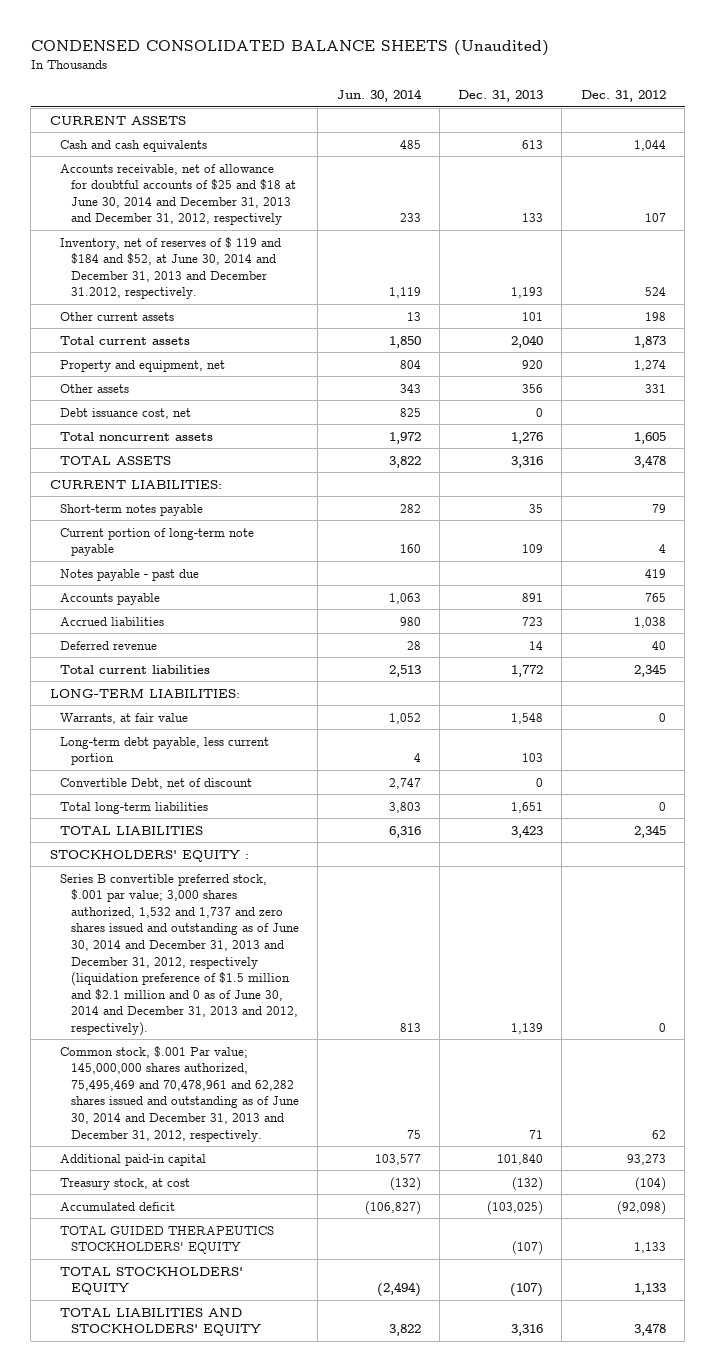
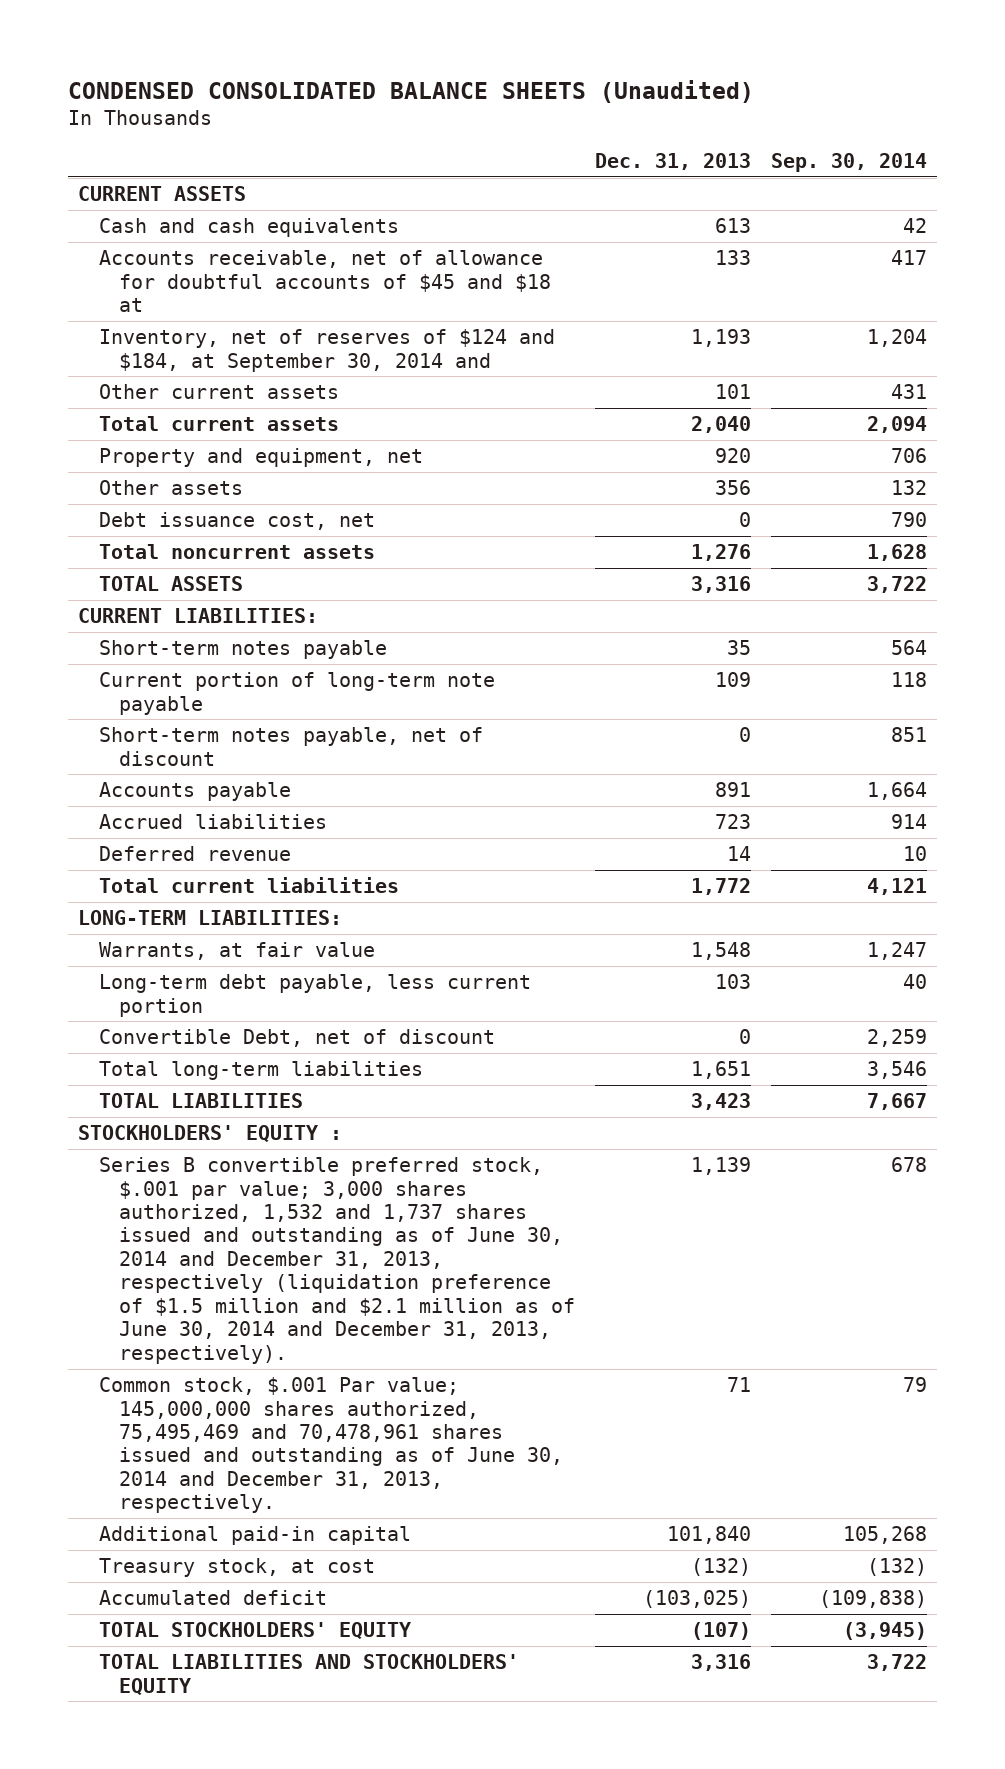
[336,89,422,103] Jun. 30, 2014 -> none
[580,90,666,103] Dec. 31, 2012 -> none
none -> [770,152,927,172] Sep. 30, 2014
[60,163,297,226] Accounts receivable, net of allowance for doubtful accounts of $25 and $18 at June 30, 2014 and December 31, 2013 and December 31, 2012, respectively -> [98,250,552,312] Accounts receivable, net of allowance for doubtful accounts of $45 and $18 at
[60,236,282,300] Inventory, net of reserves of $ 119 and $184 and $52, at June 30, 2014 and December 31, 2013 and December 31.2012, respectively. -> [98,329,555,372] Inventory, net of reserves of $124 and $184, at September 30, 2014 and
[60,568,200,581] Notes payable - past due -> none
none -> [98,727,483,766] Short-term notes payable, net of discount
[60,873,300,1036] Series B convertible preferred stock, $.001 par value; 3,000 shares authorized, 1,532 and 1,737 and zero shares issued and outstanding as of June 30, 2014 and December 31, 2013 and December 31, 2012, respectively (liquidation preference of $1.5 million and $2.1 million and 0 as of June 30, 2014 and December 31, 2013 and 2012, respectively). -> [98,1157,576,1364] Series B convertible preferred stock, $.001 par value; 3,000 shares authorized, 1,532 and 1,737 shares issued and outstanding as of June 30, 2014 and December 31, 2013, respectively (liquidation preference of $1.5 million and $2.1 million as of June 30, 2014 and December 31, 2013, respectively).
[60,1045,300,1142] Common stock, $.001 Par value; 145,000,000 shares authorized, 75,495,469 and 70,478,961 and 62,282 shares issued and outstanding as of June 30, 2014 and December 31, 2013 and December 31, 2012, respectively. -> [98,1377,564,1514] Common stock, $.001 Par value; 145,000,000 shares authorized, 75,495,469 and 70,478,961 shares issued and outstanding as of June 30, 2014 and December 31, 2013, respectively.
[60,1225,275,1255] TOTAL GUIDED THERAPEUTICS STOCKHOLDERS' EQUITY -> none

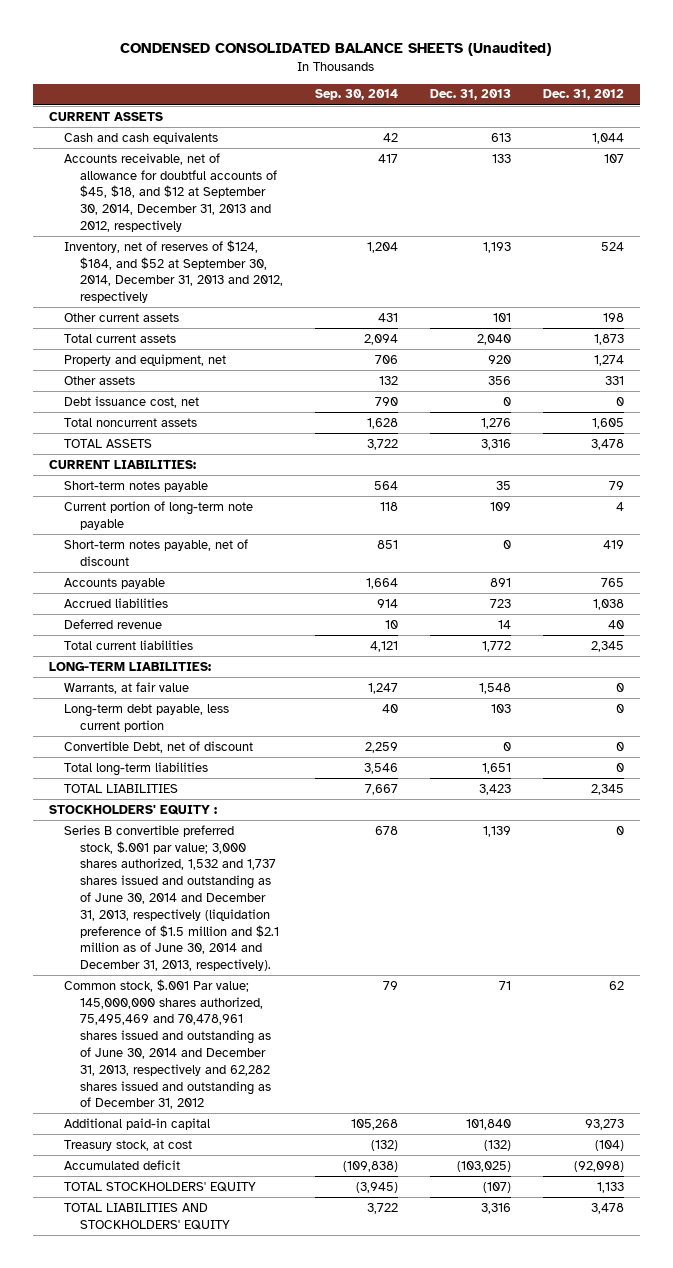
none -> [542,89,624,101] Dec. 31, 2012
[98,250,552,312] Accounts receivable, net of allowance for doubtful accounts of $45 and $18 at -> [64,152,277,232] Accounts receivable, net of allowance for doubtful accounts of $45, $18, and $12 at September 30, 2014, December 31, 2013 and 2012, respectively
[98,329,555,372] Inventory, net of reserves of $124 and $184, at September 30, 2014 and -> [64,239,283,304] Inventory, net of reserves of $124, $184, and $52 at September 30, 2014, December 31, 2013 and 2012, respectively
[98,1377,564,1514] Common stock, $.001 Par value; 145,000,000 shares authorized, 75,495,469 and 70,478,961 shares issued and outstanding as of June 30, 2014 and December 31, 2013, respectively. -> [64,978,271,1110] Common stock, $.001 Par value; 145,000,000 shares authorized, 75,495,469 and 70,478,961 shares issued and outstanding as of June 30, 2014 and December 31, 2013, respectively and 62,282 shares issued and outstanding as of December 31, 2012

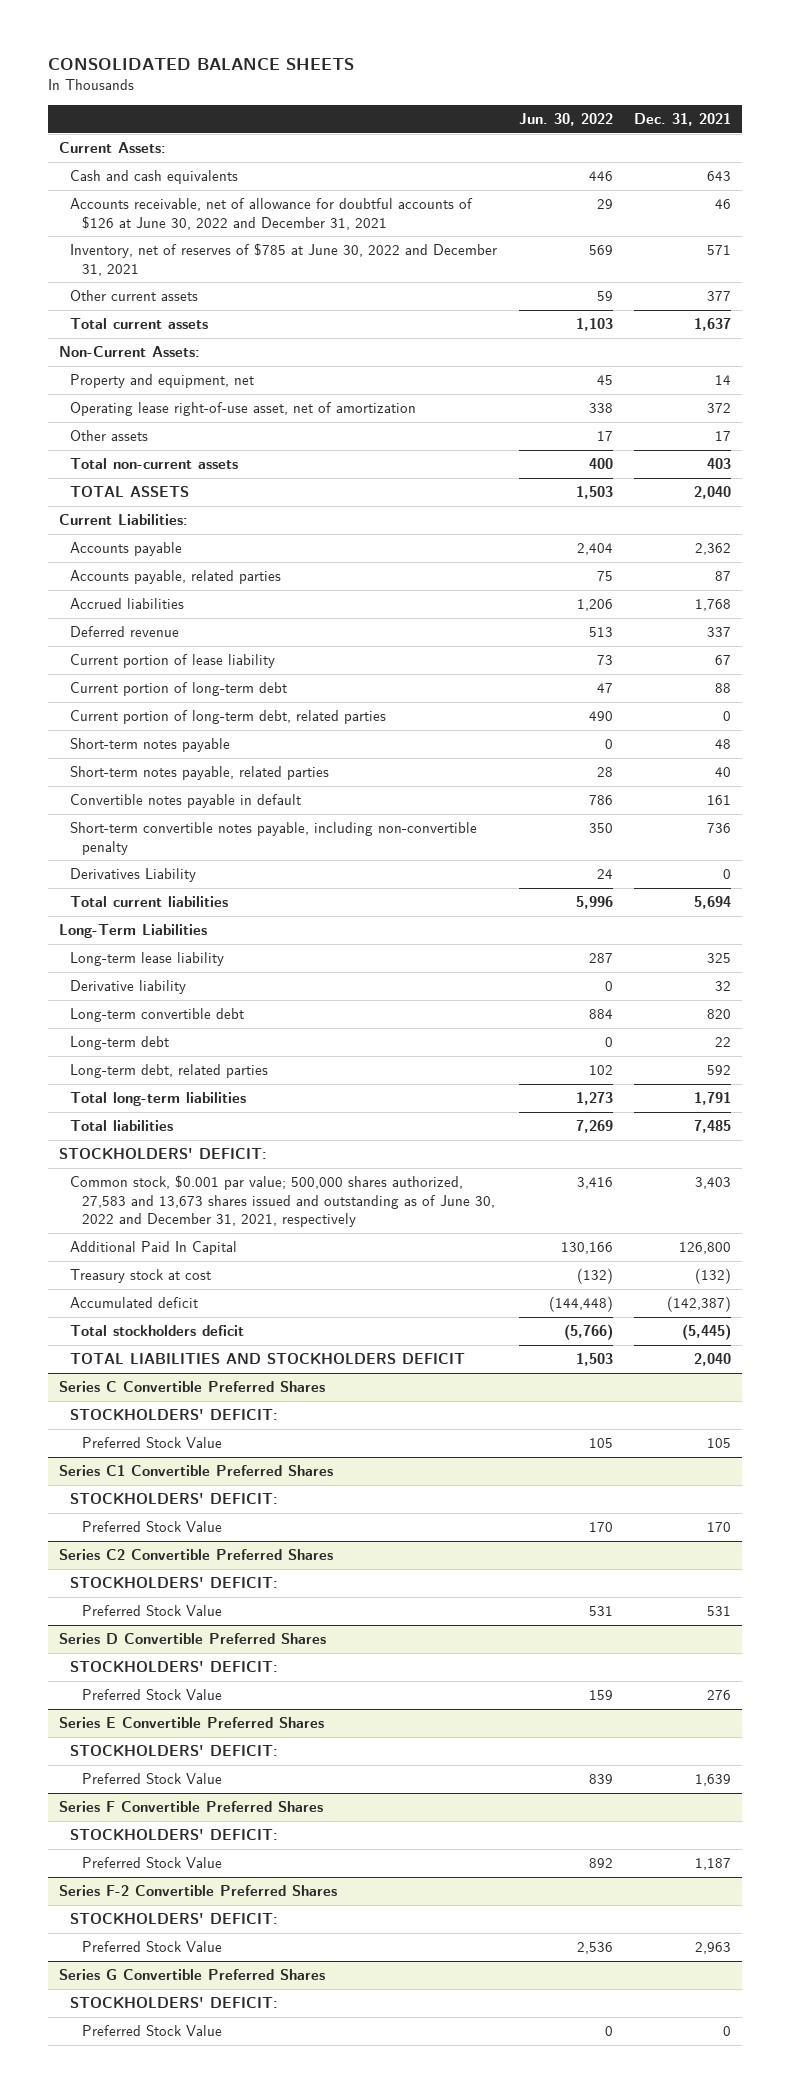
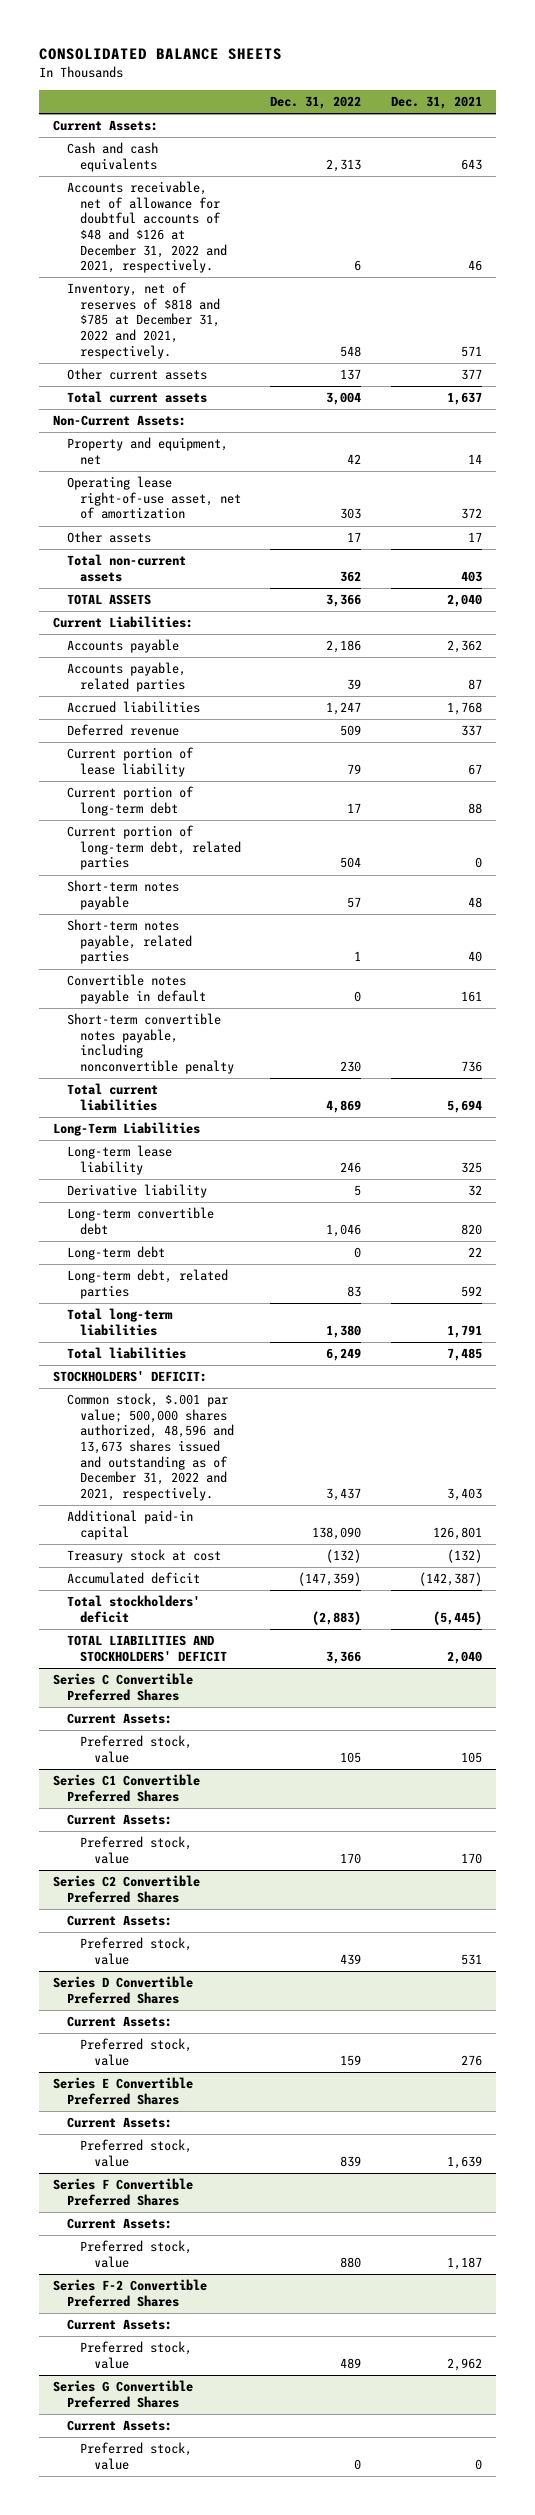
[518,112,613,126] Jun. 30, 2022 -> none
none -> [270,96,362,110] Dec. 31, 2022
[70,198,474,230] Accounts receivable, net of allowance for doubtful accounts of $126 at June 30, 2022 and December 31, 2021 -> [66,181,228,274] Accounts receivable, net of allowance for doubtful accounts of $48 and $126 at December 31, 2022 and 2021, respectively.
[70,243,498,276] Inventory, net of reserves of $785 at June 30, 2022 and December 31, 2021 -> [66,282,221,359] Inventory, net of reserves of $818 and $785 at December 31, 2022 and 2021, respectively.
[70,868,197,883] Derivatives Liability -> none
[70,822,478,855] Short-term convertible notes payable, including non-convertible penalty -> [66,1013,235,1075] Short-term convertible notes payable, including nonconvertible penalty
[70,1175,495,1228] Common stock, $0.001 par value; 500,000 shares authorized, 27,583 and 13,673 shares issued and outstanding as of June 30, 2022 and December 31, 2021, respectively -> [66,1393,235,1501] Common stock, $.001 par value; 500,000 shares authorized, 48,596 and 13,673 shares issued and outstanding as of December 31, 2022 and 2021, respectively.
[70,1241,238,1256] Additional Paid In Capital -> [66,1510,193,1540] Additional paid-in capital
[679,1242,732,1255] 126,800 -> [432,1526,482,1540] 126,801
[70,1325,245,1337] Total stockholders deficit -> [66,1595,200,1623] Total stockholders' deficit
[70,1353,466,1365] TOTAL LIABILITIES AND STOCKHOLDERS DEFICIT -> [66,1635,228,1662] TOTAL LIABILITIES AND STOCKHOLDERS' DEFICIT
[70,1409,279,1421] STOCKHOLDERS' DEFICIT: -> none
none -> [66,1713,172,1725] Current Assets:
[81,1437,222,1449] Preferred Stock Value -> [80,1735,193,1763] Preferred stock, value
[70,1493,279,1505] STOCKHOLDERS' DEFICIT: -> none
none -> [66,1814,172,1826] Current Assets:
[81,1521,222,1533] Preferred Stock Value -> [80,1836,193,1864] Preferred stock, value
[70,1577,279,1589] STOCKHOLDERS' DEFICIT: -> none
none -> [66,1915,172,1927] Current Assets:
[81,1605,222,1617] Preferred Stock Value -> [80,1937,193,1965] Preferred stock, value
[70,1661,279,1673] STOCKHOLDERS' DEFICIT: -> none
none -> [66,2016,172,2028] Current Assets:
[81,1689,222,1701] Preferred Stock Value -> [80,2038,193,2066] Preferred stock, value
[70,1745,279,1757] STOCKHOLDERS' DEFICIT: -> none
none -> [66,2117,172,2129] Current Assets:
[81,1773,222,1785] Preferred Stock Value -> [80,2139,193,2167] Preferred stock, value
[70,1829,279,1841] STOCKHOLDERS' DEFICIT: -> none
none -> [66,2218,172,2230] Current Assets:
[81,1857,222,1869] Preferred Stock Value -> [80,2240,193,2268] Preferred stock, value
[70,1913,279,1925] STOCKHOLDERS' DEFICIT: -> none
none -> [66,2319,172,2331] Current Assets:
[81,1941,222,1953] Preferred Stock Value -> [80,2341,193,2369] Preferred stock, value
[695,1942,732,1955] 2,963 -> [446,2357,482,2371] 2,962
[70,1997,279,2009] STOCKHOLDERS' DEFICIT: -> none
none -> [66,2420,172,2432] Current Assets:
[81,2025,222,2037] Preferred Stock Value -> [80,2442,193,2470] Preferred stock, value

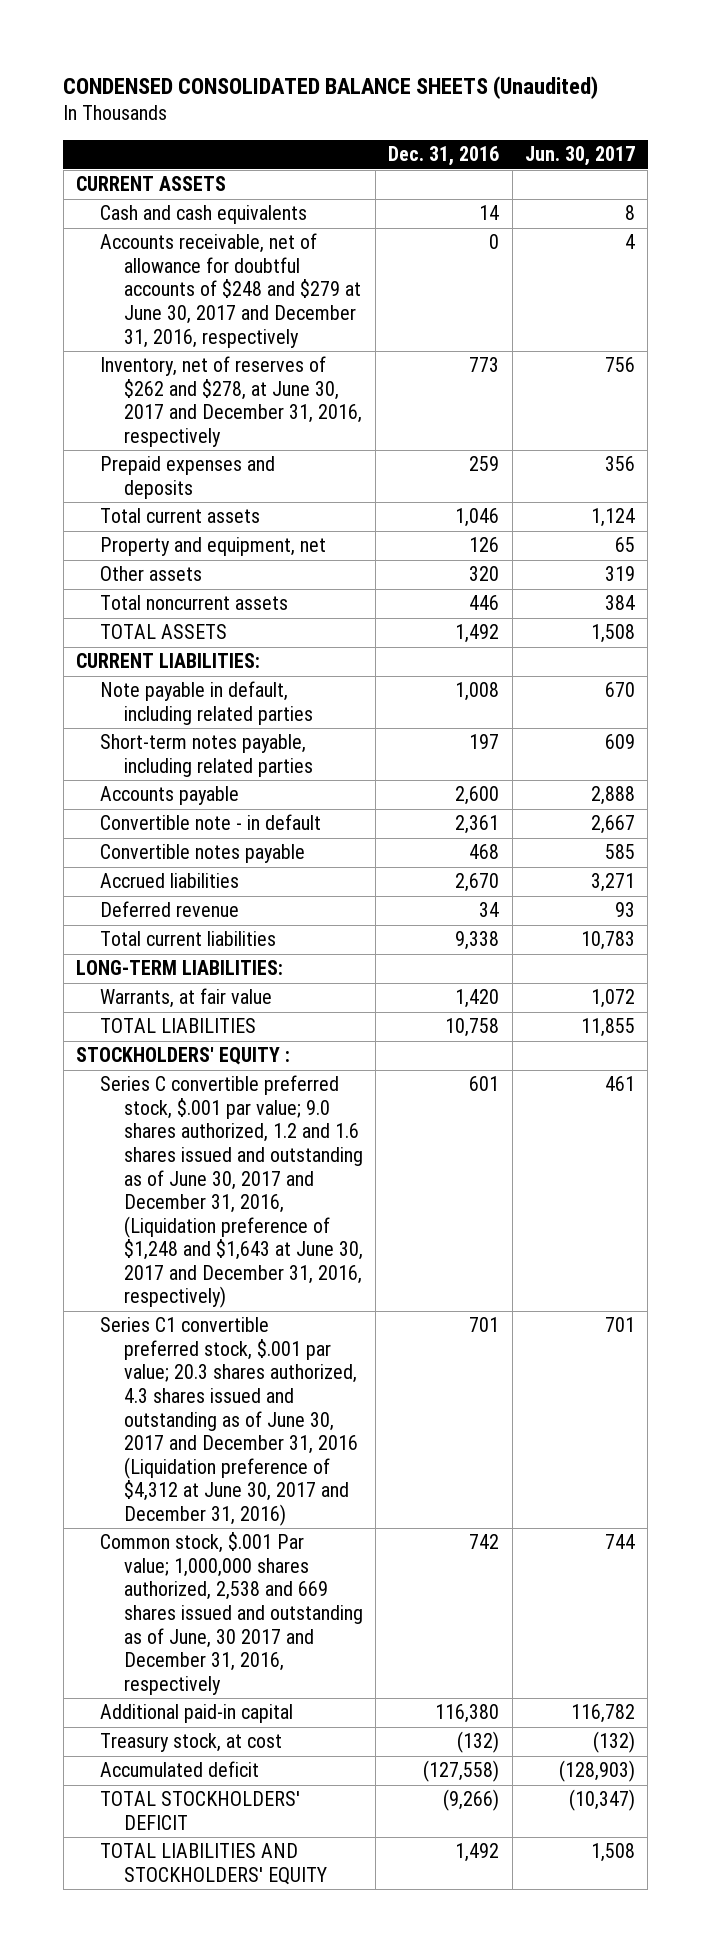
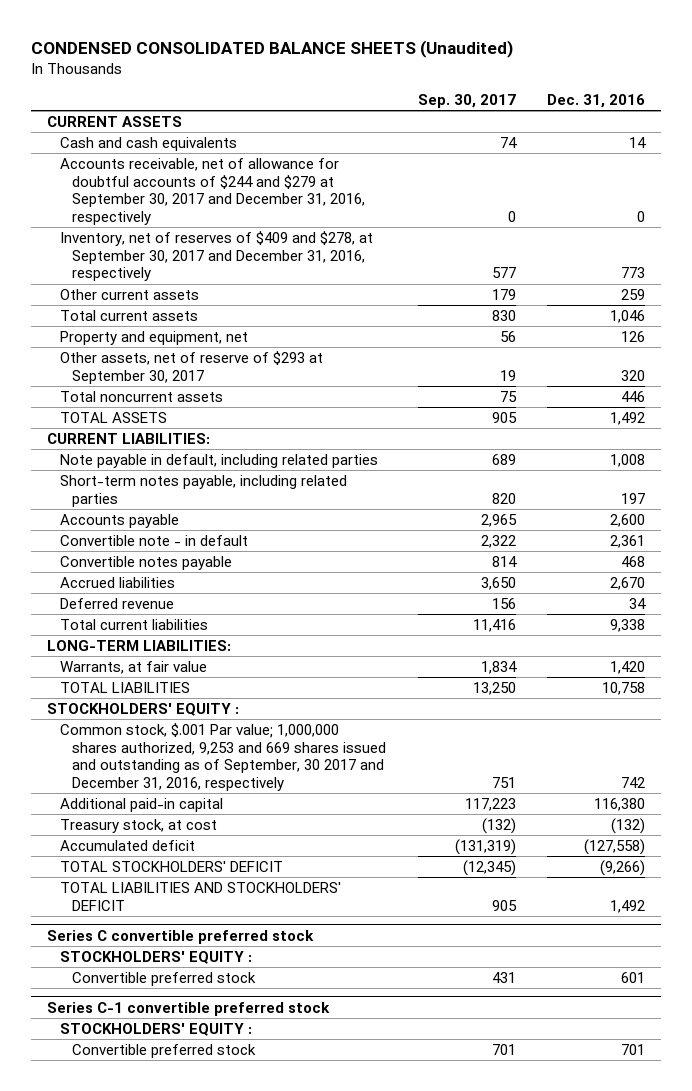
[524,146,635,167] Jun. 30, 2017 -> none
none -> [417,93,516,108] Sep. 30, 2017
[99,233,361,348] Accounts receivable, net of allowance for doubtful accounts of $248 and $279 at June 30, 2017 and December 31, 2016, respectively -> [59,157,366,225] Accounts receivable, net of allowance for doubtful accounts of $244 and $279 at September 30, 2017 and December 31, 2016, respectively
[99,356,362,447] Inventory, net of reserves of $262 and $278, at June 30, 2017 and December 31, 2016, respectively -> [59,230,373,282] Inventory, net of reserves of $409 and $278, at September 30, 2017 and December 31, 2016, respectively
[99,456,275,499] Prepaid expenses and deposits -> [59,288,199,300] Other current assets
[99,566,202,582] Other assets -> none
none -> [59,350,323,384] Other assets, net of reserve of $293 at September 30, 2017
[99,1075,363,1309] Series C convertible preferred stock, $.001 par value; 9.0 shares authorized, 1.2 and 1.6 shares issued and outstanding as of June 30, 2017 and December 31, 2016, (Liquidation preference of $1,248 and $1,643 at June 30, 2017 and December 31, 2016, respectively) -> none
[99,1317,358,1526] Series C1 convertible preferred stock, $.001 par value; 20.3 shares authorized, 4.3 shares issued and outstanding as of June 30, 2017 and December 31, 2016 (Liquidation preference of $4,312 at June 30, 2017 and December 31, 2016) -> none
[99,1532,363,1695] Common stock, $.001 Par value; 1,000,000 shares authorized, 2,538 and 669 shares issued and outstanding as of June, 30 2017 and December 31, 2016, respectively -> [59,722,387,791] Common stock, $.001 Par value; 1,000,000 shares authorized, 9,253 and 669 shares issued and outstanding as of September, 30 2017 and December 31, 2016, respectively
[99,1843,327,1885] TOTAL LIABILITIES AND STOCKHOLDERS' EQUITY -> [59,881,341,911] TOTAL LIABILITIES AND STOCKHOLDERS' DEFICIT
none -> [46,929,314,944] Series C convertible preferred stock
none -> [59,950,252,964] STOCKHOLDERS' EQUITY :
none -> [72,971,257,986] Convertible preferred stock
none -> [46,1001,330,1016] Series C-1 convertible preferred stock
none -> [59,1022,252,1036] STOCKHOLDERS' EQUITY :
none -> [72,1043,257,1058] Convertible preferred stock

